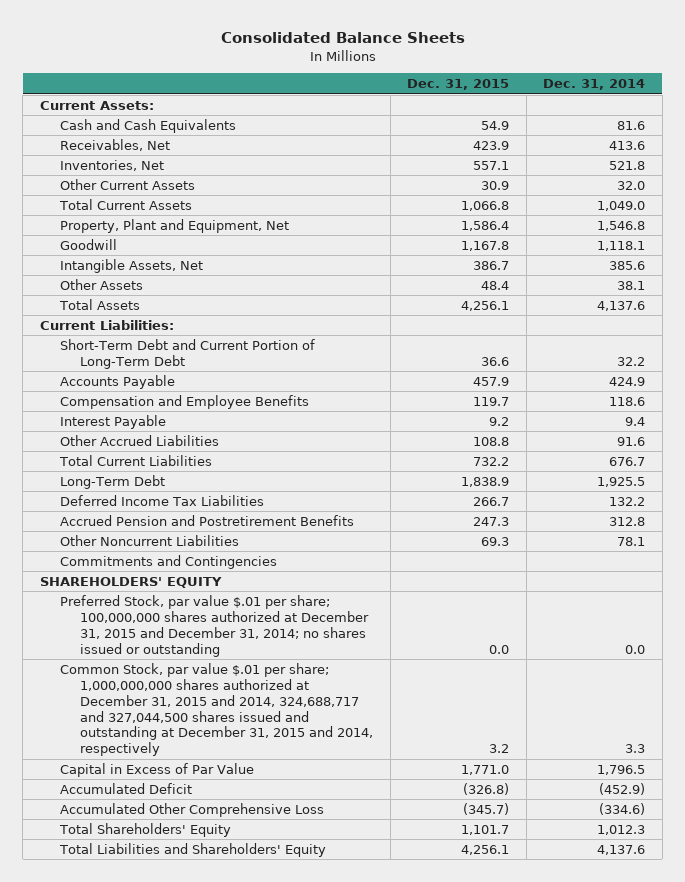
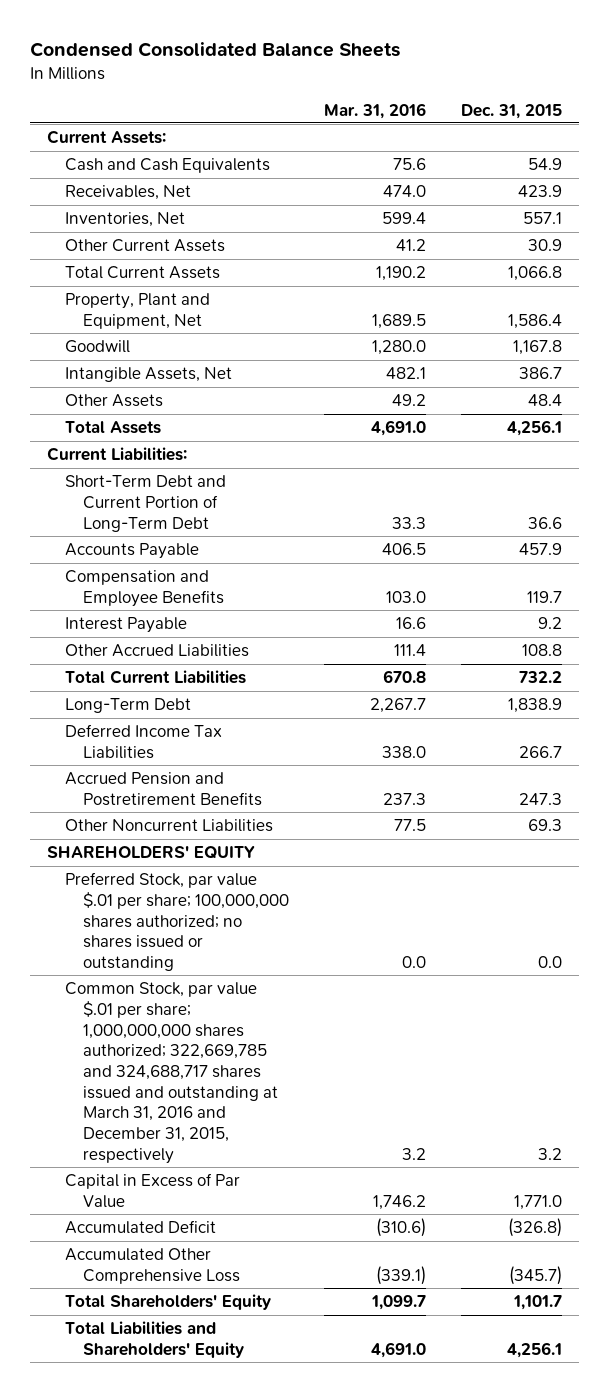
[220,32,465,44] Consolidated Balance Sheets -> [29,42,400,58] Condensed Consolidated Balance Sheets
[543,79,646,91] Dec. 31, 2014 -> none
none -> [324,102,427,119] Mar. 31, 2016
[60,554,278,569] Commitments and Contingencies -> none
[60,594,370,657] Preferred Stock, par value $.01 per share; 100,000,000 shares authorized at December 31, 2015 and December 31, 2014; no shares issued or outstanding -> [65,872,290,971] Preferred Stock, par value $.01 per share; 100,000,000 shares authorized; no shares issued or outstanding
[60,662,374,757] Common Stock, par value $.01 per share; 1,000,000,000 shares authorized at December 31, 2015 and 2014, 324,688,717 and 327,044,500 shares issued and outstanding at December 31, 2015 and 2014, respectively -> [65,982,279,1164] Common Stock, par value $.01 per share; 1,000,000,000 shares authorized; 322,669,785 and 324,688,717 shares issued and outstanding at March 31, 2016 and December 31, 2015, respectively

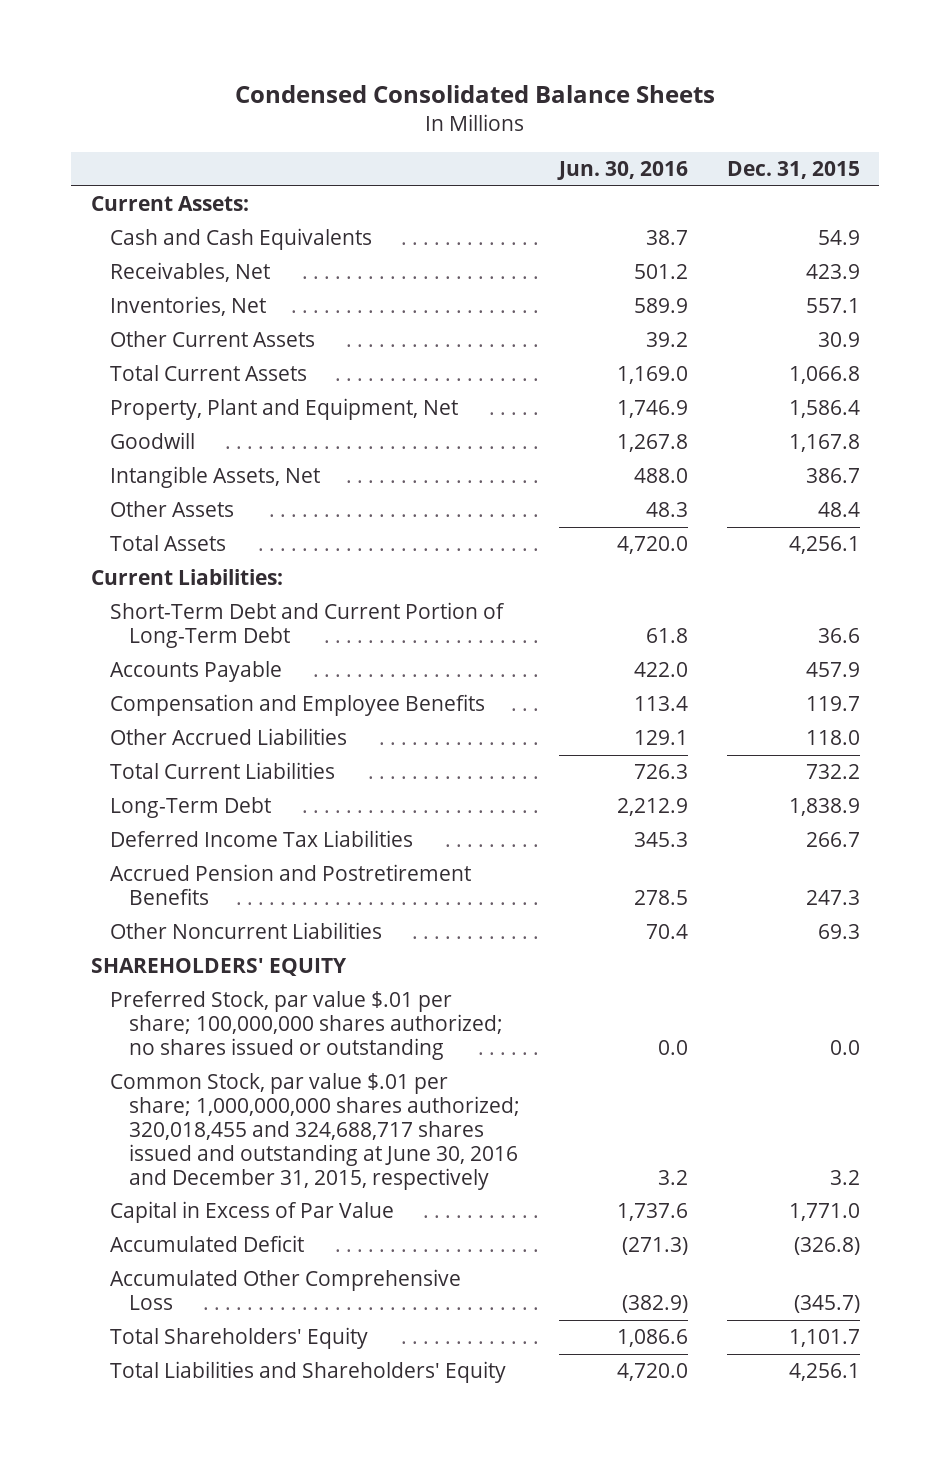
[324,102,427,119] Mar. 31, 2016 -> none
none -> [556,161,688,181] Jun. 30, 2016
[65,617,188,634] Interest Payable -> none
[522,644,563,657] 108.8 -> [805,730,860,746] 118.0
[65,982,279,1164] Common Stock, par value $.01 per share; 1,000,000,000 shares authorized; 322,669,785 and 324,688,717 shares issued and outstanding at March 31, 2016 and December 31, 2015, respectively -> [109,1073,520,1190] Common Stock, par value $.01 per share; 1,000,000,000 shares authorized; 320,018,455 and 324,688,717 shares issued and outstanding at June 30, 2016 and December 31, 2015, respectively

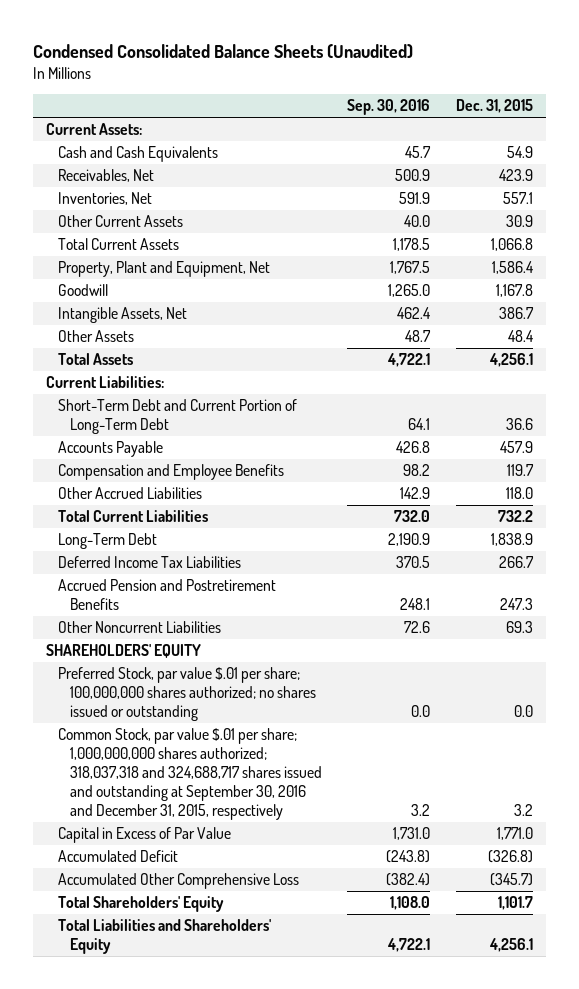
[235,85,716,104] Condensed Consolidated Balance Sheets -> [33,43,414,59] Condensed Consolidated Balance Sheets (Unaudited)
[556,161,688,181] Jun. 30, 2016 -> none
none -> [347,99,431,116] Sep. 30, 2016
[109,1073,520,1190] Common Stock, par value $.01 per share; 1,000,000,000 shares authorized; 320,018,455 and 324,688,717 shares issued and outstanding at June 30, 2016 and December 31, 2015, respectively -> [58,728,322,821] Common Stock, par value $.01 per share; 1,000,000,000 shares authorized; 318,037,318 and 324,688,717 shares issued and outstanding at September 30, 2016 and December 31, 2015, respectively

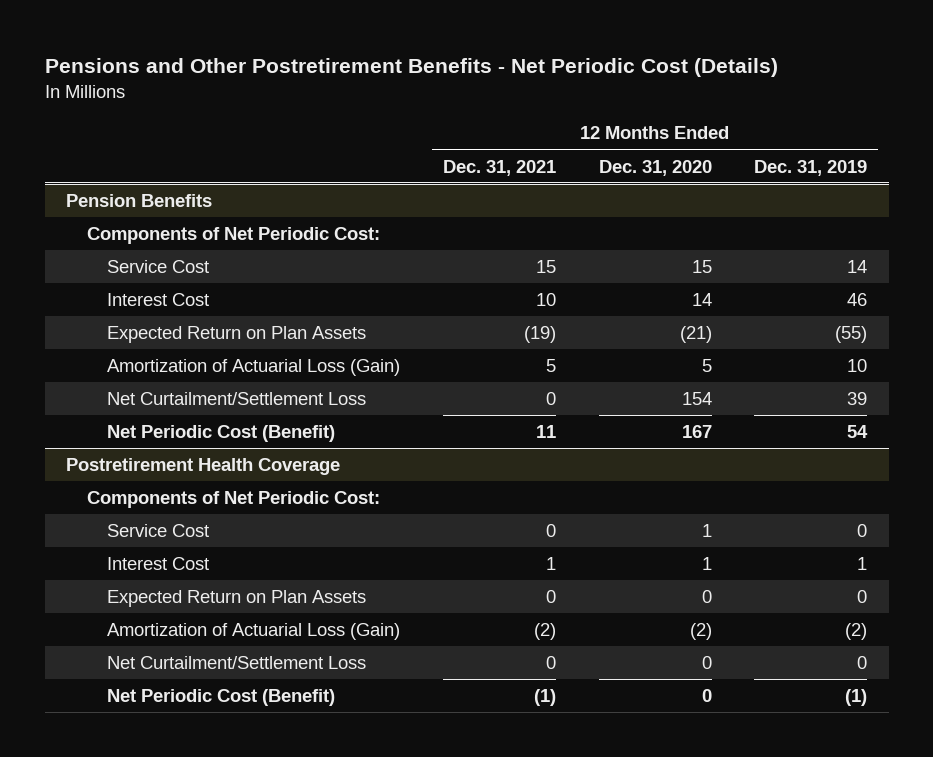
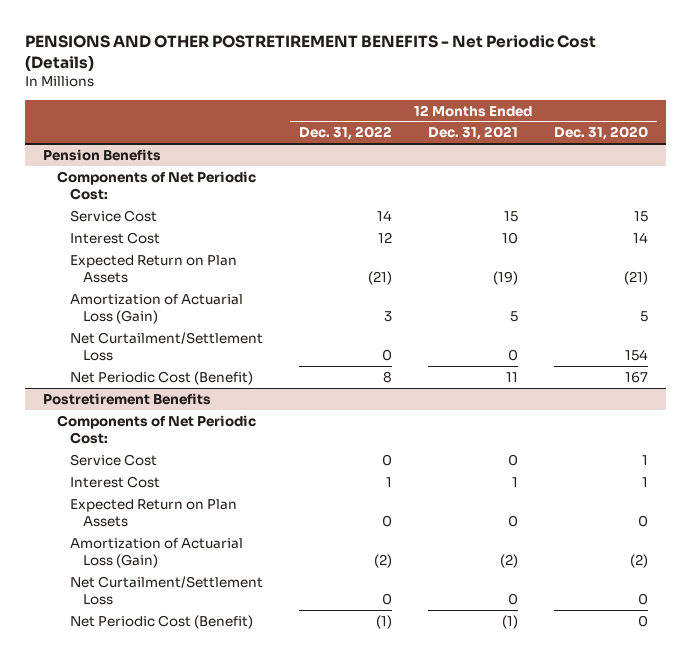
[44,58,778,78] Pensions and Other Postretirement Benefits - Net Periodic Cost (Details) -> [25,34,597,71] PENSIONS AND OTHER POSTRETIREMENT BENEFITS - Net Periodic Cost (Details)
[754,159,868,176] Dec. 31, 2019 -> none
none -> [298,126,392,141] Dec. 31, 2022
[66,457,341,475] Postretirement Health Coverage -> [43,392,212,405] Postretirement Benefits

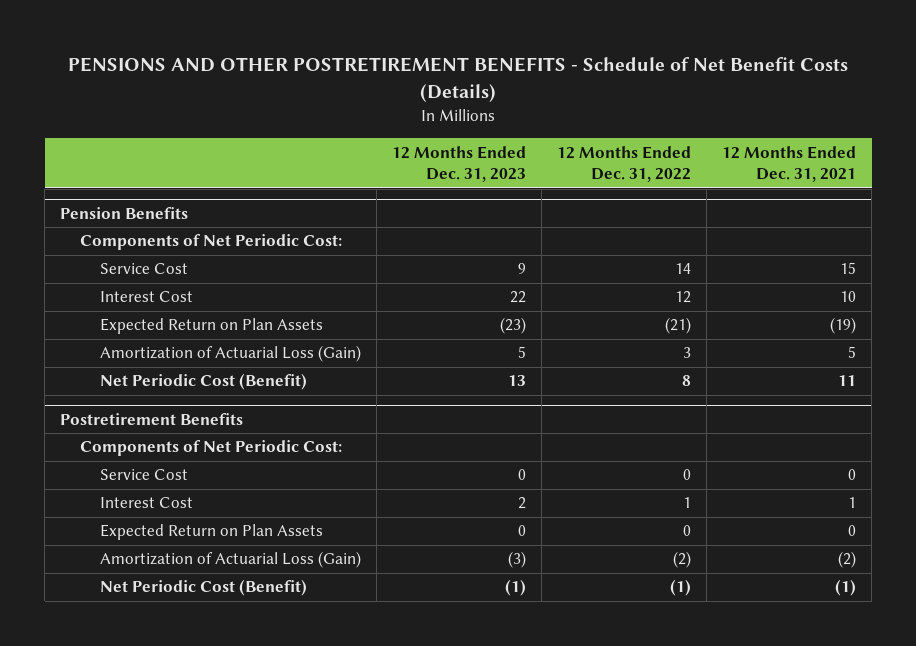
[25,34,597,71] PENSIONS AND OTHER POSTRETIREMENT BENEFITS - Net Periodic Cost (Details) -> [68,57,849,102] PENSIONS AND OTHER POSTRETIREMENT BENEFITS - Schedule of Net Benefit Costs (Details)
[553,126,648,141] Dec. 31, 2020 -> none
none -> [392,145,527,183] 12 Months Ended Dec. 31, 2023
[70,331,264,361] Net Curtailment/Settlement Loss -> none
[70,575,264,605] Net Curtailment/Settlement Loss -> none

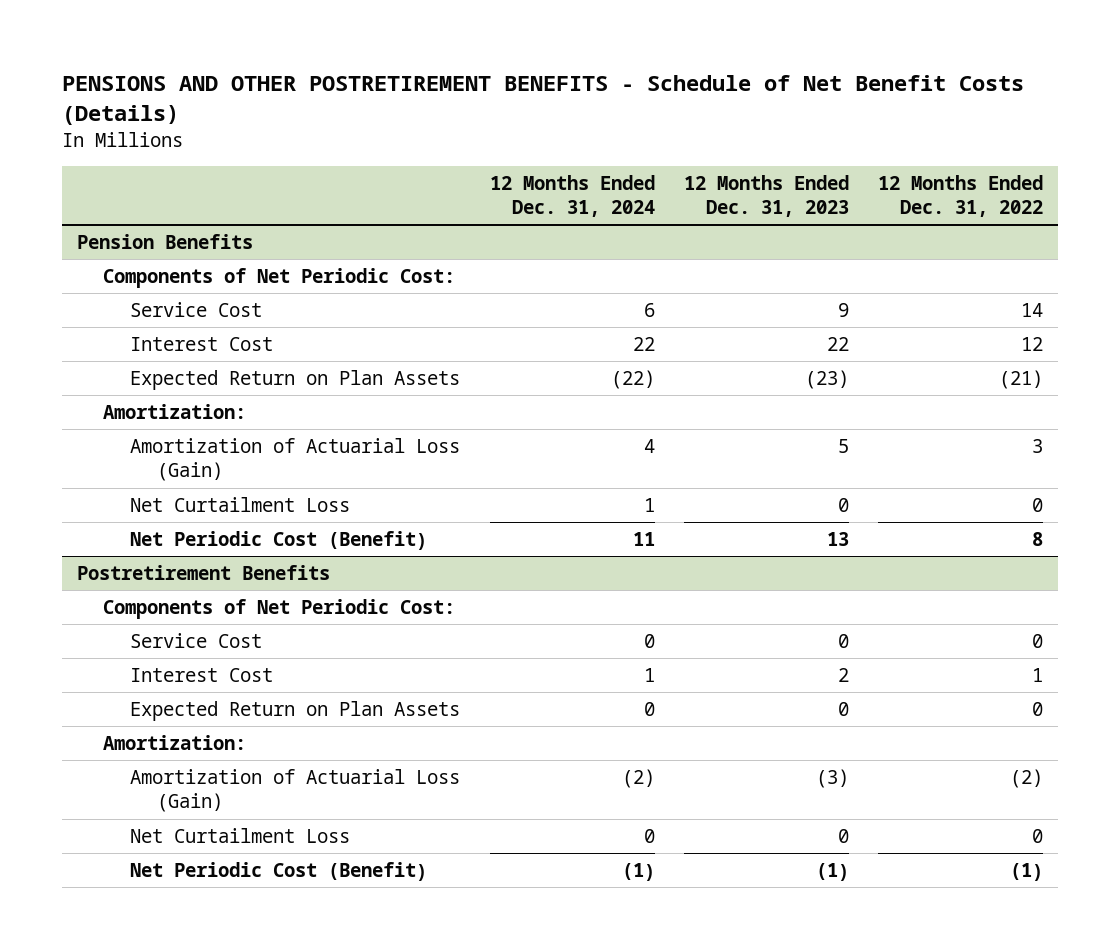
[722,145,857,183] 12 Months Ended Dec. 31, 2021 -> none
none -> [489,174,655,217] 12 Months Ended Dec. 31, 2024
none -> [103,404,247,420] Amortization:
none -> [130,497,351,513] Net Curtailment Loss
none -> [103,735,247,751] Amortization:
none -> [130,828,351,844] Net Curtailment Loss

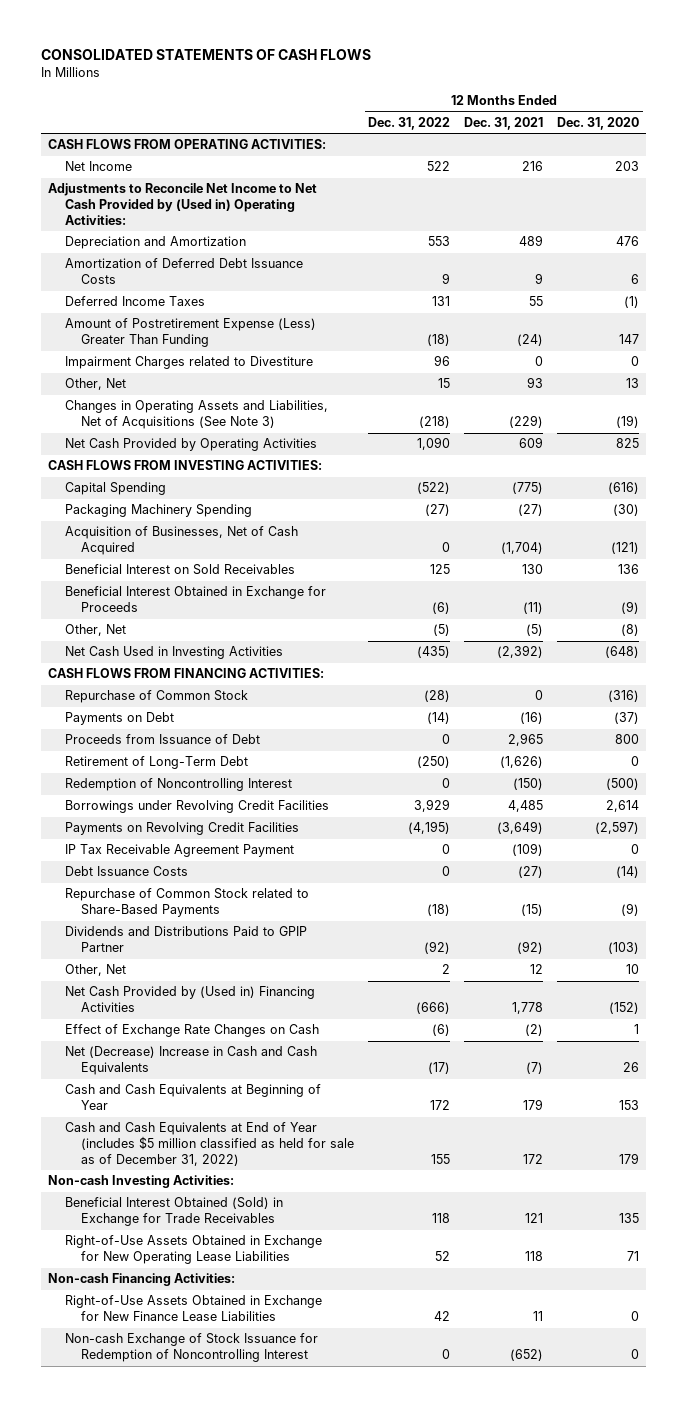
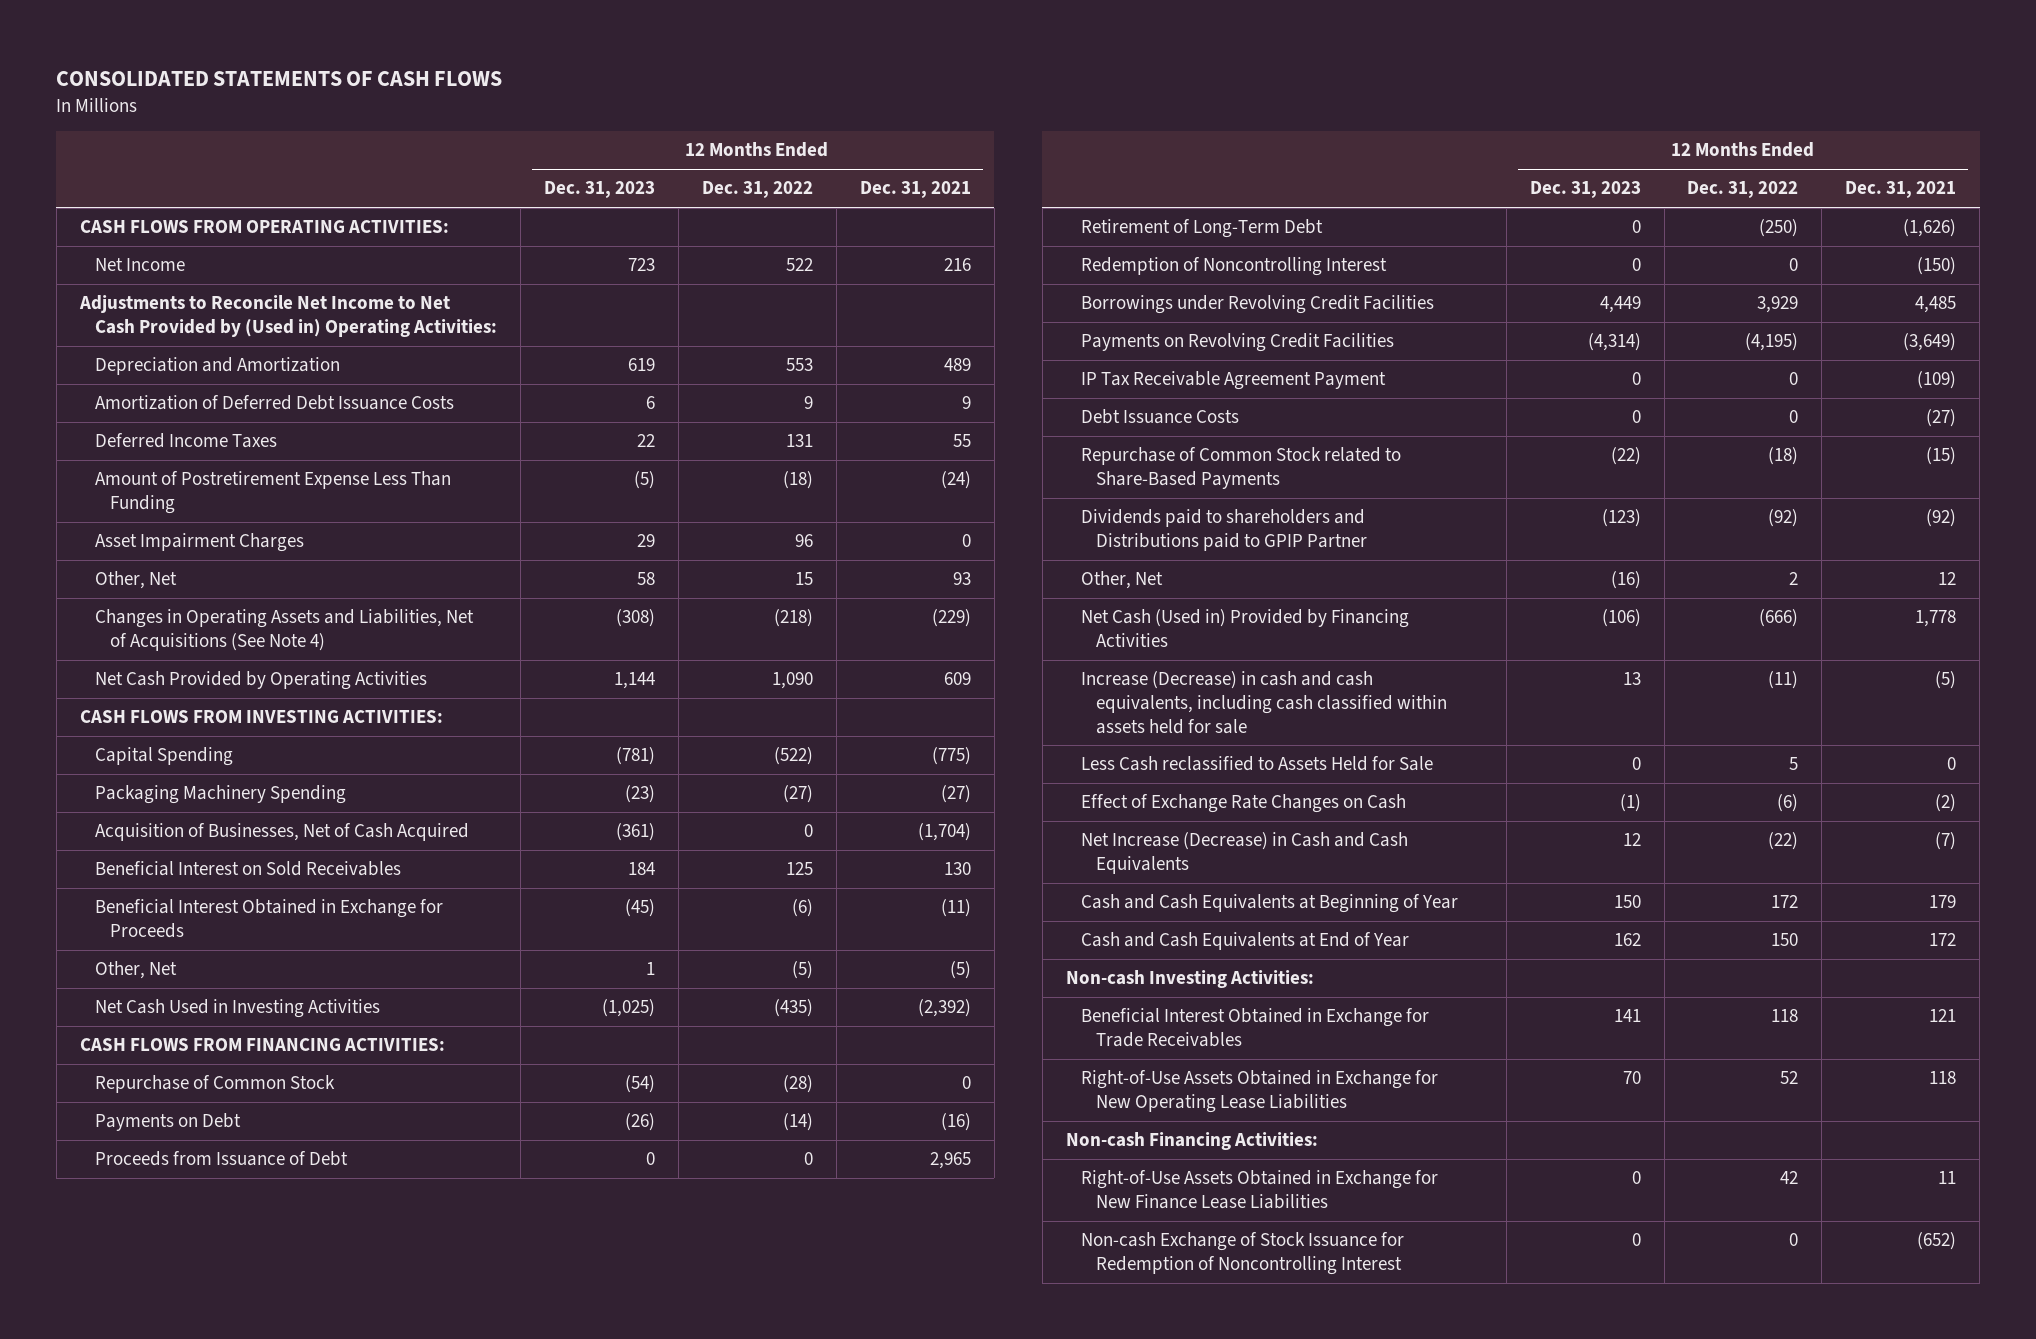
[557,116,640,130] Dec. 31, 2020 -> none
none -> [543,181,655,199] Dec. 31, 2023
[64,318,316,348] Amount of Postretirement Expense (Less) Greater Than Funding -> [94,471,451,515] Amount of Postretirement Expense Less Than Funding
[64,356,313,370] Impairment Charges related to Divestiture -> [94,533,304,553] Asset Impairment Charges
[64,400,328,430] Changes in Operating Assets and Liabilities, Net of Acquisitions (See Note 3) -> [94,609,474,652] Changes in Operating Assets and Liabilities, Net of Acquisitions (See Note 4)
[64,926,307,953] Dividends and Distributions Paid to GPIP Partner -> [1080,509,1367,552] Dividends paid to shareholders and Distributions paid to GPIP Partner
[64,986,315,1013] Net Cash Provided by (Used in) Financing Activities -> [1080,609,1409,648] Net Cash (Used in) Provided by Financing Activities
none -> [1080,671,1447,734] Increase (Decrease) in cash and cash equivalents, including cash classified within assets held for sale
none -> [1080,756,1433,772] Less Cash reclassified to Assets Held for Sale
[64,1046,317,1076] Net (Decrease) Increase in Cash and Cash Equivalents -> [1080,832,1408,875] Net Increase (Decrease) in Cash and Cash Equivalents
[428,1062,451,1075] (17) -> [1768,832,1799,851] (22)
[64,1122,355,1166] Cash and Cash Equivalents at End of Year (includes $5 million classified as held for sale as of December 31, 2022) -> [1080,932,1409,951] Cash and Cash Equivalents at End of Year
[431,1153,451,1164] 155 -> [1771,933,1799,947] 150
[64,1197,283,1227] Beneficial Interest Obtained (Sold) in Exchange for Trade Receivables -> [1080,1008,1429,1048] Beneficial Interest Obtained in Exchange for Trade Receivables

